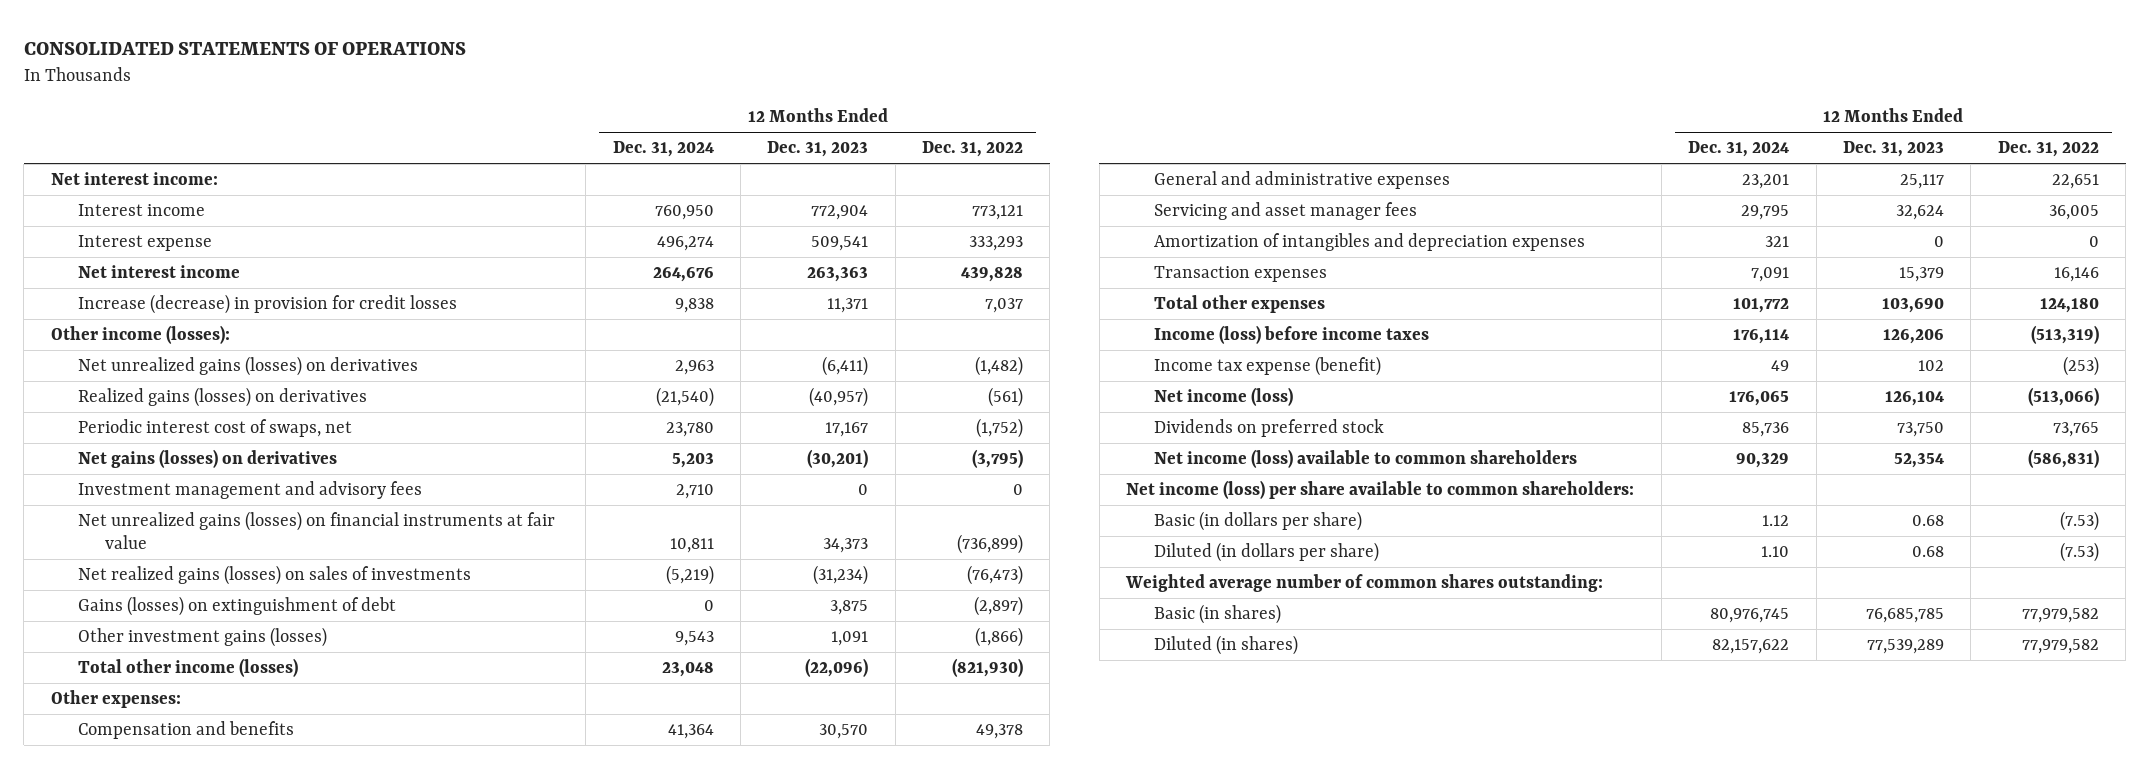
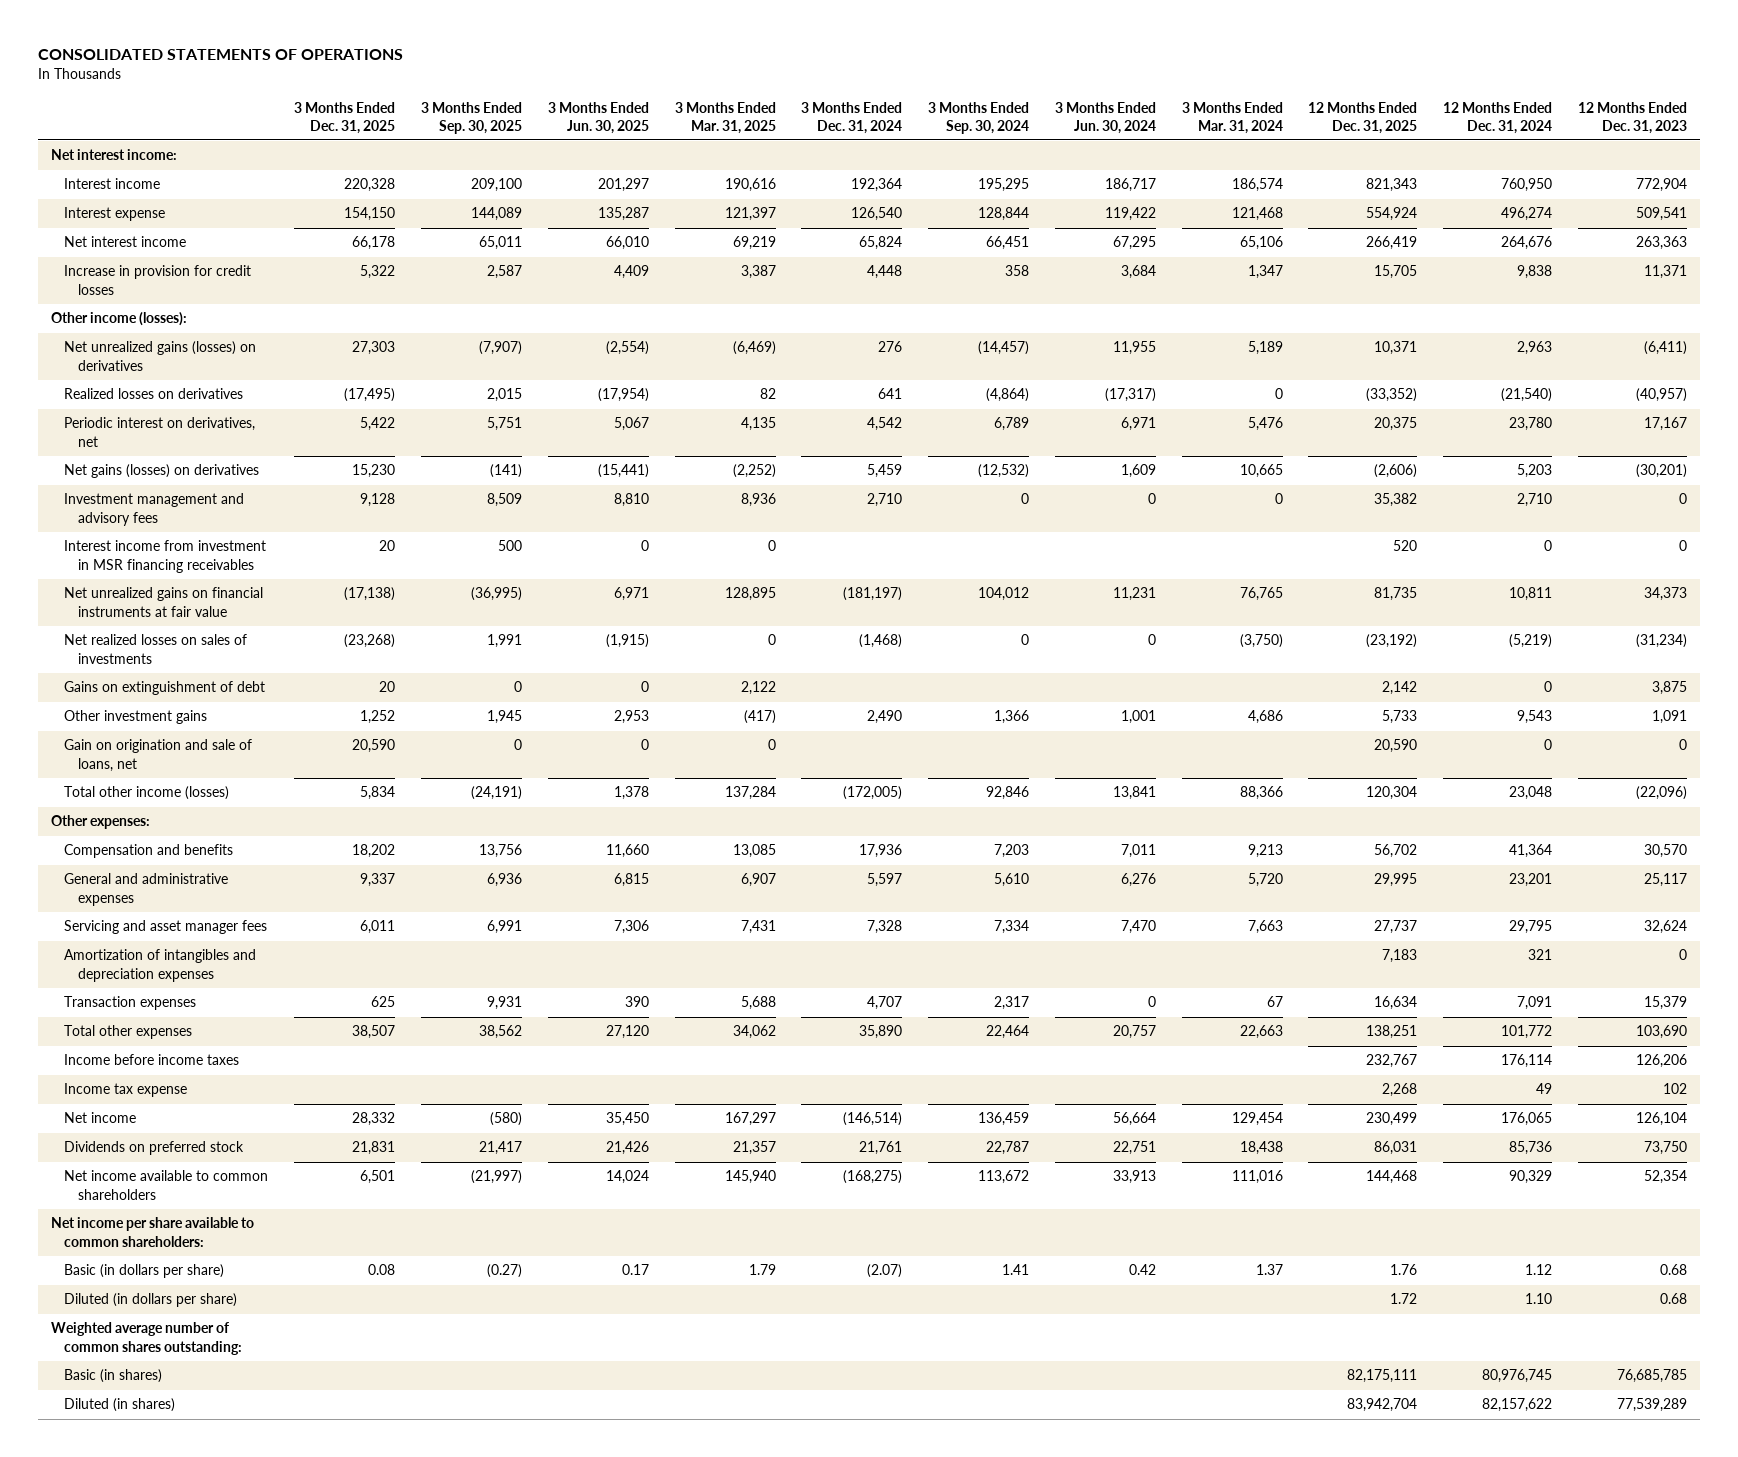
[922,141,1024,158] Dec. 31, 2022 -> none
none -> [294,101,396,134] 3 Months Ended Dec. 31, 2025
none -> [421,101,523,134] 3 Months Ended Sep. 30, 2025
none -> [547,101,649,134] 3 Months Ended Jun. 30, 2025
none -> [674,101,776,134] 3 Months Ended Mar. 31, 2025
none -> [801,101,903,134] 3 Months Ended Dec. 31, 2024
none -> [928,101,1030,134] 3 Months Ended Sep. 30, 2024
none -> [1054,101,1156,134] 3 Months Ended Jun. 30, 2024
none -> [1181,101,1283,134] 3 Months Ended Mar. 31, 2024
none -> [1308,101,1418,134] 12 Months Ended Dec. 31, 2025
[77,294,457,315] Increase (decrease) in provision for credit losses -> [64,265,252,295] Increase in provision for credit losses
[77,387,367,408] Realized gains (losses) on derivatives -> [64,388,244,400] Realized losses on derivatives
[77,419,352,438] Periodic interest cost of swaps, net -> [64,417,256,447] Periodic interest on derivatives, net
none -> [64,540,267,573] Interest income from investment in MSR financing receivables
[77,511,555,550] Net unrealized gains (losses) on financial instruments at fair value -> [64,587,264,617] Net unrealized gains on financial instruments at fair value
[77,565,471,586] Net realized gains (losses) on sales of investments -> [64,634,248,664] Net realized losses on sales of investments
[77,596,396,617] Gains (losses) on extinguishment of debt -> [64,681,266,696] Gains on extinguishment of debt
[77,627,327,648] Other investment gains (losses) -> [64,710,208,725] Other investment gains
none -> [64,739,253,772] Gain on origination and sale of loans, net
[1153,325,1429,345] Income (loss) before income taxes -> [64,1054,240,1066] Income before income taxes
[1153,356,1381,377] Income tax expense (benefit) -> [64,1083,188,1098] Income tax expense
[1153,387,1293,407] Net income (loss) -> [64,1112,137,1124] Net income
[1153,449,1577,469] Net income (loss) available to common shareholders -> [64,1170,269,1200] Net income available to common shareholders
[1126,480,1635,500] Net income (loss) per share available to common shareholders: -> [50,1217,254,1247] Net income per share available to common shareholders:

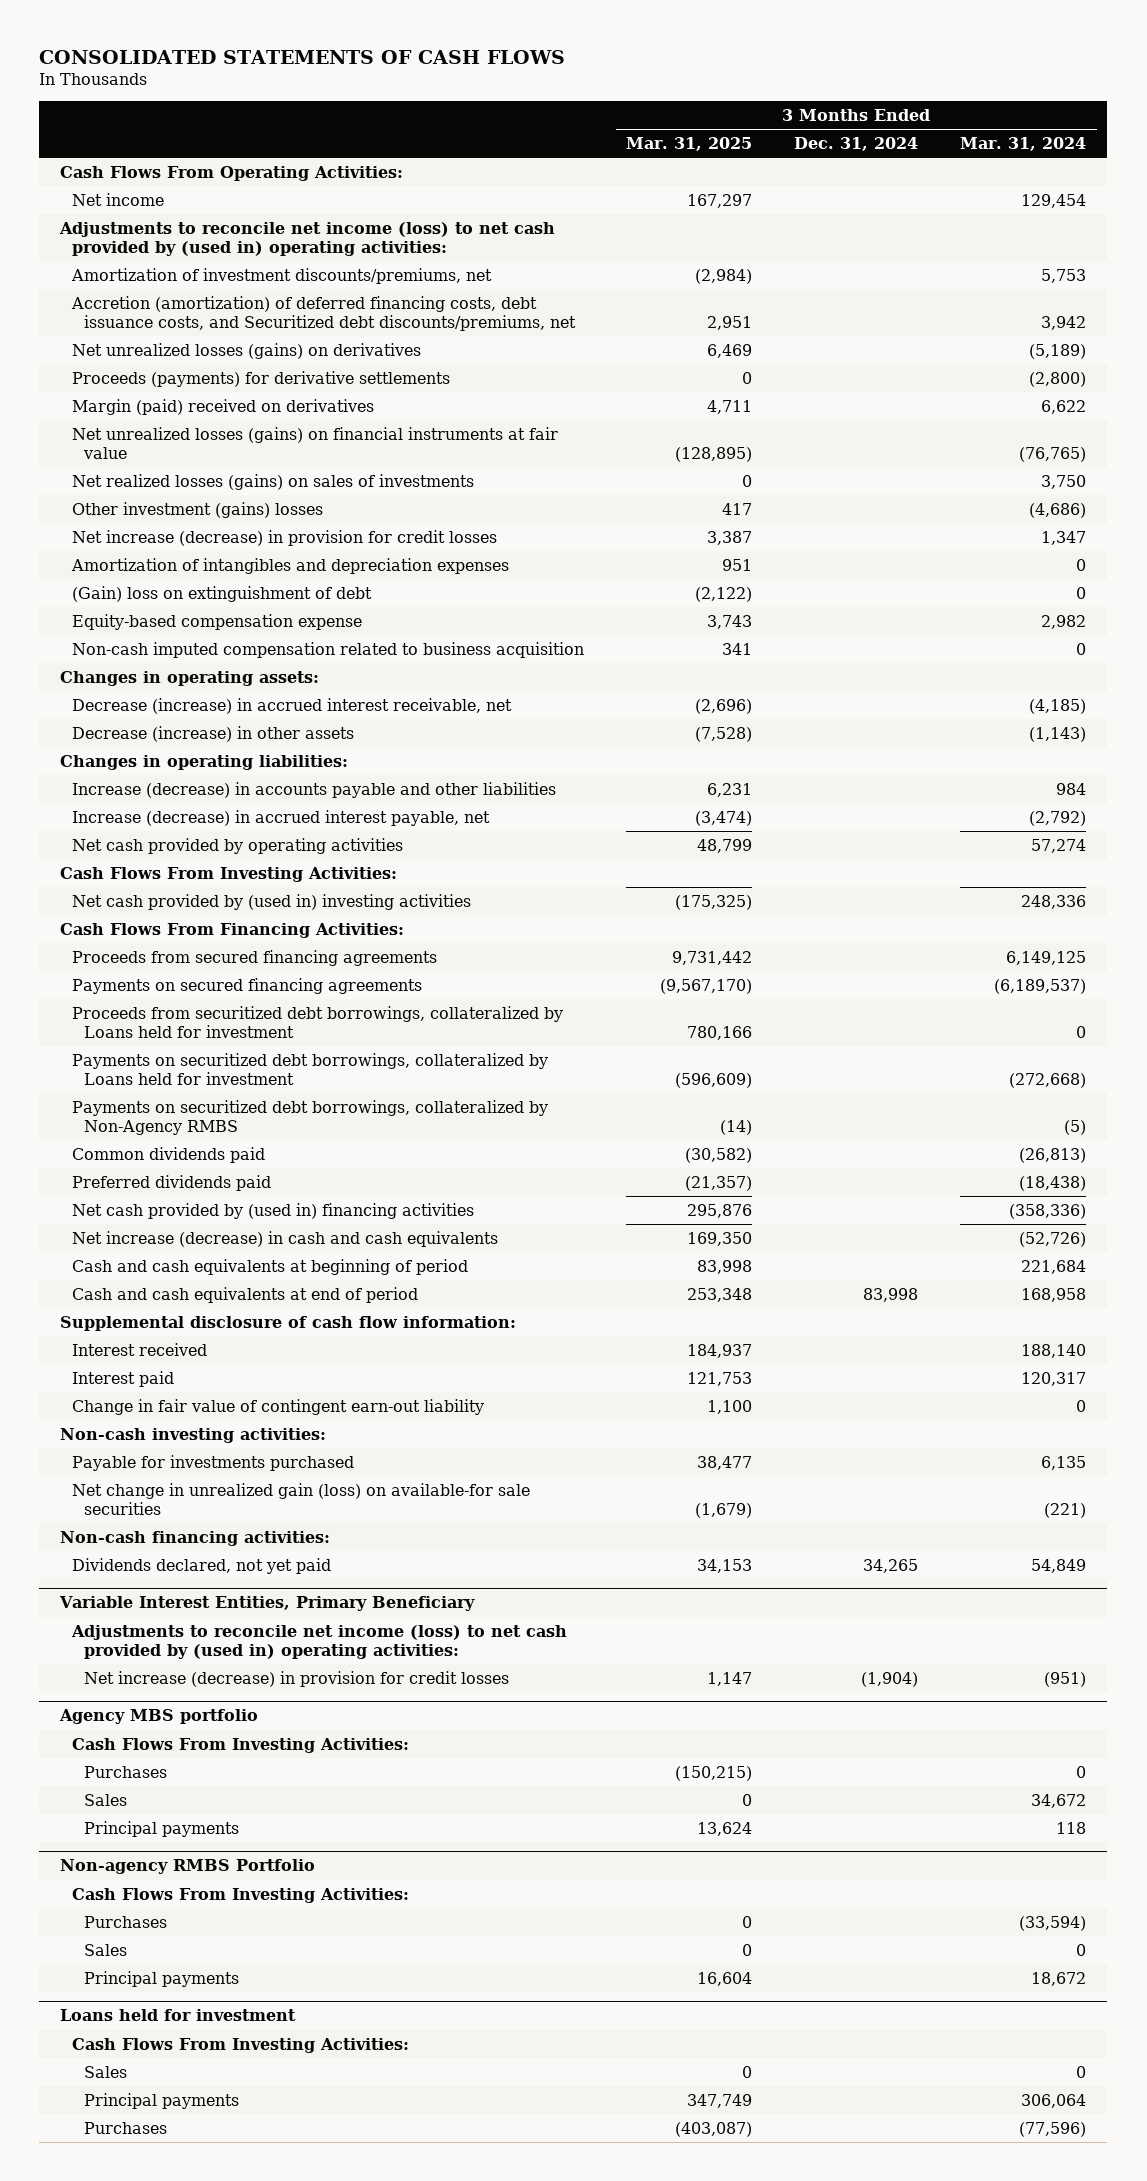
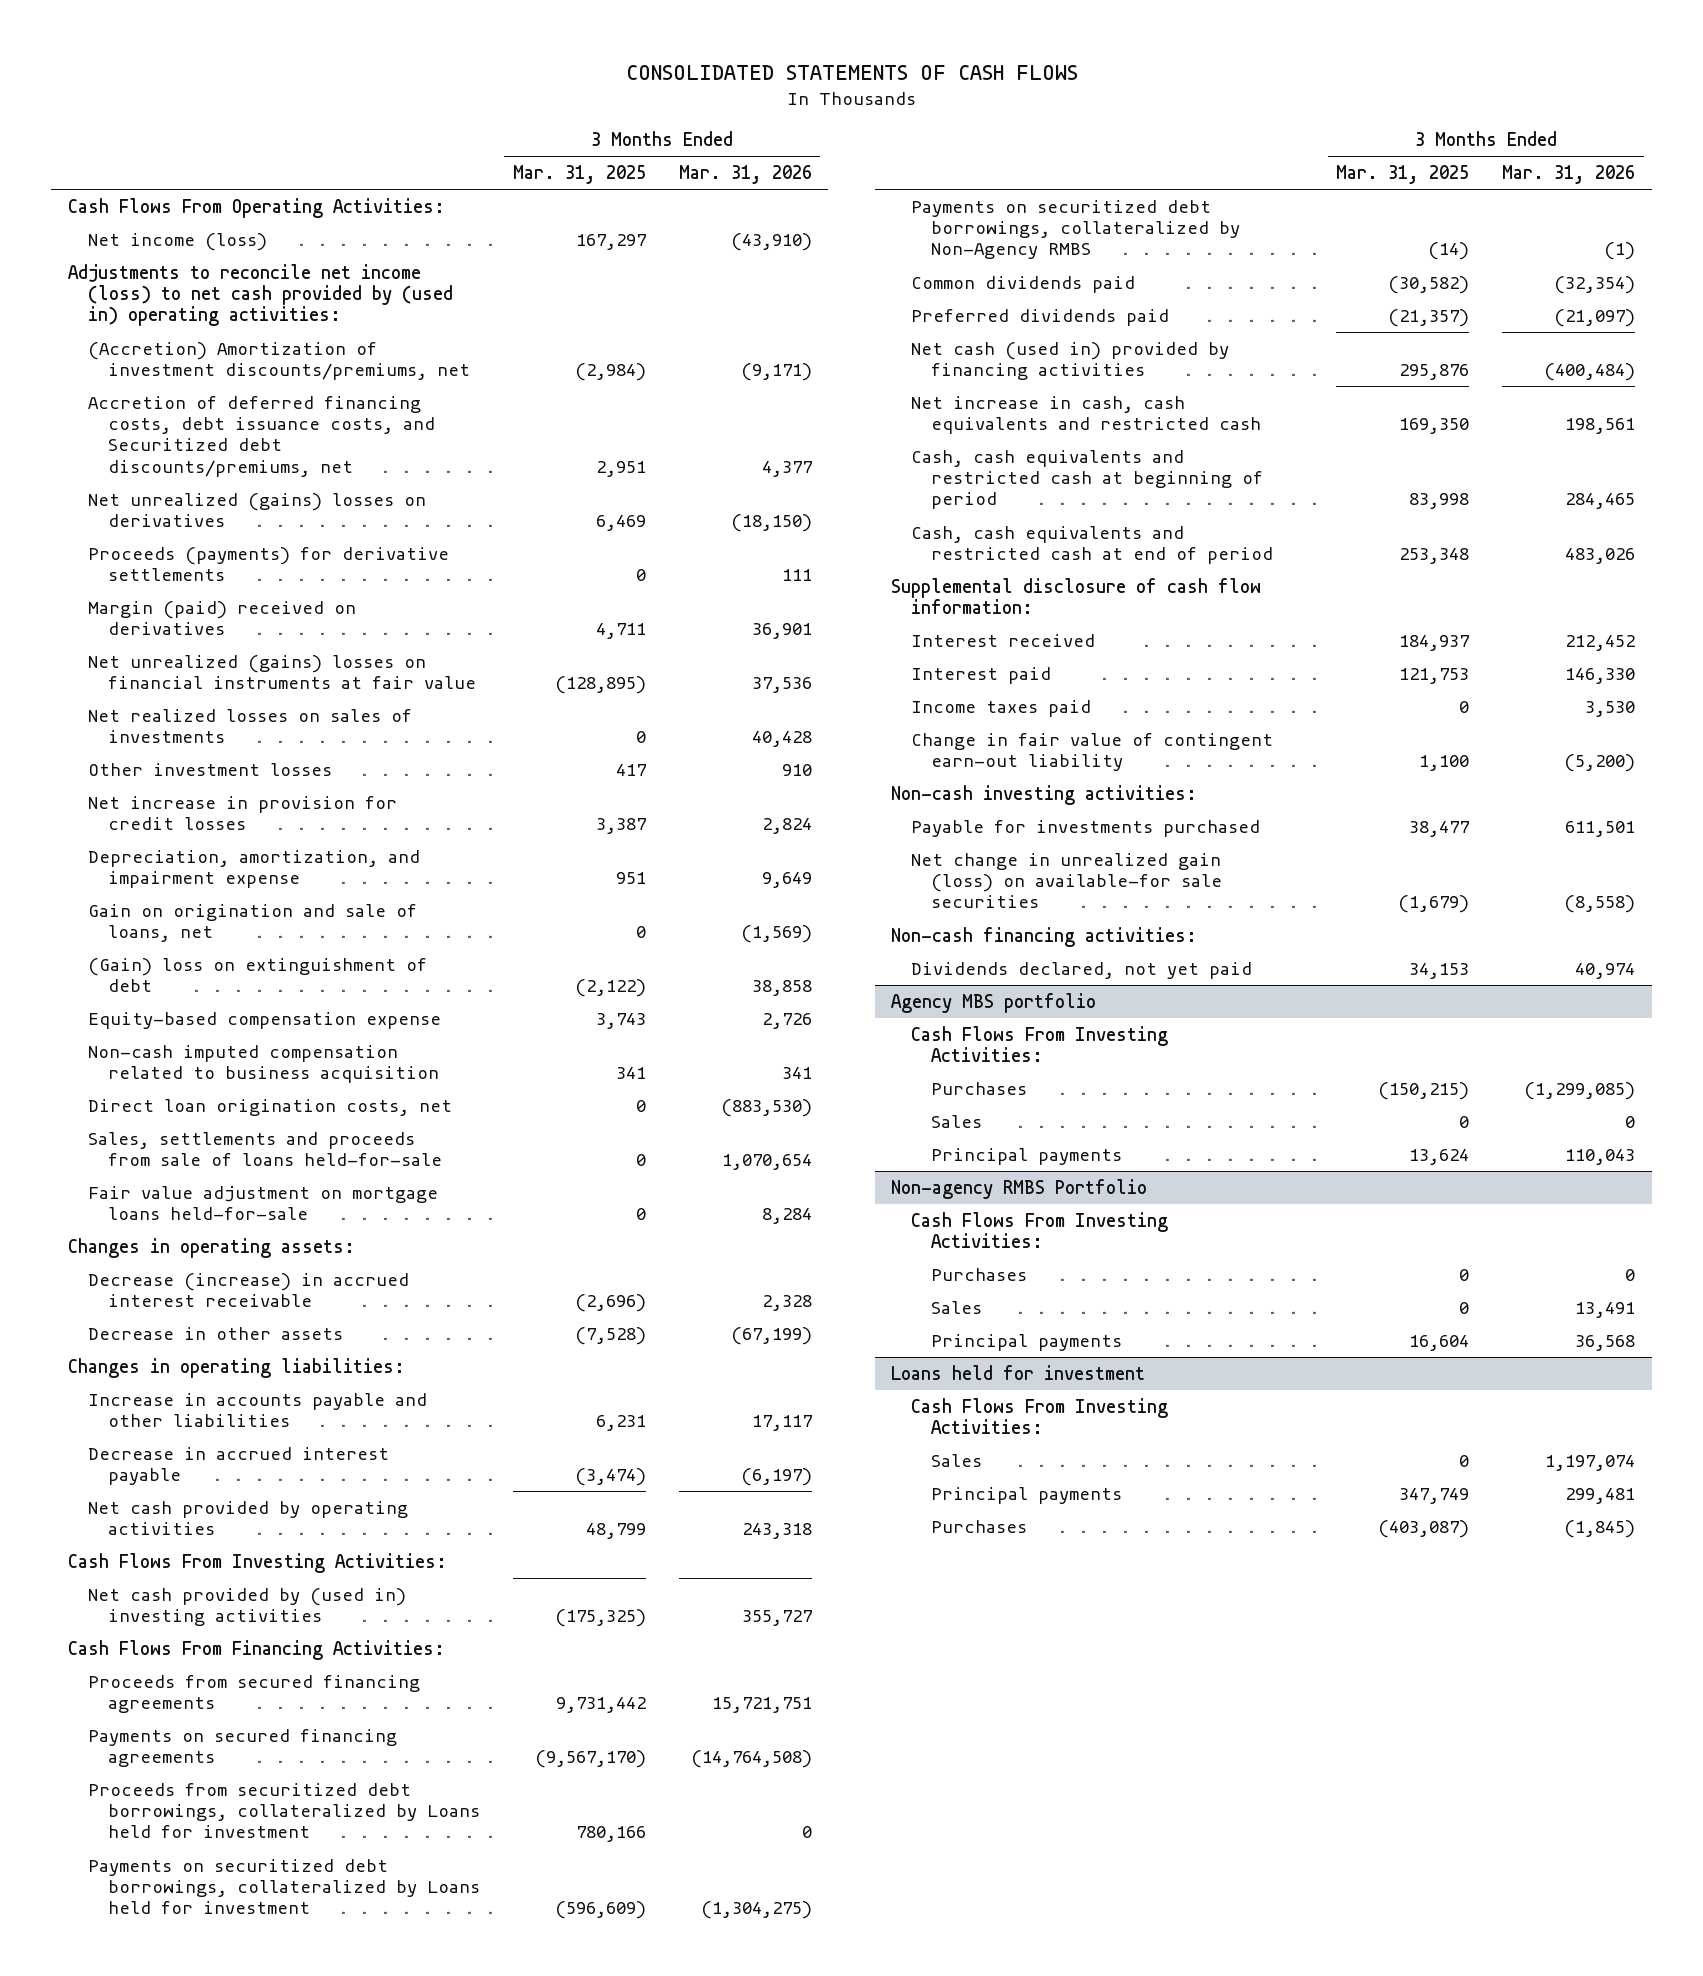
[794,137,919,152] Dec. 31, 2024 -> none
[960,137,1087,152] Mar. 31, 2024 -> none
none -> [678,165,812,185] Mar. 31, 2026
[72,192,165,206] Net income -> [87,232,267,251] Net income (loss)
[71,267,493,284] Amortization of investment discounts/premiums, net -> [87,341,470,381] (Accretion) Amortization of investment discounts/premiums, net
[71,295,577,331] Accretion (amortization) of deferred financing costs, debt issuance costs, and Securitized debt discounts/premiums, net -> [87,395,435,477] Accretion of deferred financing costs, debt issuance costs, and Securitized debt discounts/premiums, net
[72,342,422,359] Net unrealized losses (gains) on derivatives -> [87,492,426,528] Net unrealized (gains) losses on derivatives
[72,426,559,459] Net unrealized losses (gains) on financial instruments at fair value -> [87,654,476,690] Net unrealized (gains) losses on financial instruments at fair value
[72,473,475,490] Net realized losses (gains) on sales of investments -> [87,708,412,744] Net realized losses on sales of investments
[72,501,324,518] Other investment (gains) losses -> [87,762,332,776] Other investment losses
[72,529,498,546] Net increase (decrease) in provision for credit losses -> [87,795,397,831] Net increase in provision for credit losses
[71,557,510,574] Amortization of intangibles and depreciation expenses -> [87,849,420,889] Depreciation, amortization, and impairment expense
none -> [87,903,417,943] Gain on origination and sale of loans, net
none -> [87,1098,452,1116] Direct loan origination costs, net
none -> [87,1131,442,1167] Sales, settlements and proceeds from sale of loans held-for-sale
none -> [87,1185,438,1221] Fair value adjustment on mortgage loans held-for-sale
[72,697,513,714] Decrease (increase) in accrued interest receivable, net -> [87,1272,409,1308] Decrease (increase) in accrued interest receivable
[72,725,355,742] Decrease (increase) in other assets -> [87,1326,343,1340] Decrease in other assets
[72,781,557,798] Increase (decrease) in accounts payable and other liabilities -> [87,1392,427,1428] Increase in accounts payable and other liabilities
[72,809,491,826] Increase (decrease) in accrued interest payable, net -> [87,1446,389,1486] Decrease in accrued interest payable
[72,1202,475,1219] Net cash provided by (used in) financing activities -> [911,341,1230,381] Net cash (used in) provided by financing activities
[72,1230,499,1247] Net increase (decrease) in cash and cash equivalents -> [911,395,1262,435] Net increase in cash, cash equivalents and restricted cash
[72,1258,469,1275] Cash and cash equivalents at beginning of period -> [911,449,1264,510] Cash, cash equivalents and restricted cash at beginning of period
[72,1286,419,1303] Cash and cash equivalents at end of period -> [911,525,1274,565] Cash, cash equivalents and restricted cash at end of period
none -> [911,699,1092,717] Income taxes paid
[59,1596,476,1612] Variable Interest Entities, Primary Beneficiary -> none
[71,1624,568,1659] Adjustments to reconcile net income (loss) to net cash provided by (used in) operating activities: -> none
[84,1670,510,1687] Net increase (decrease) in provision for credit losses -> none

